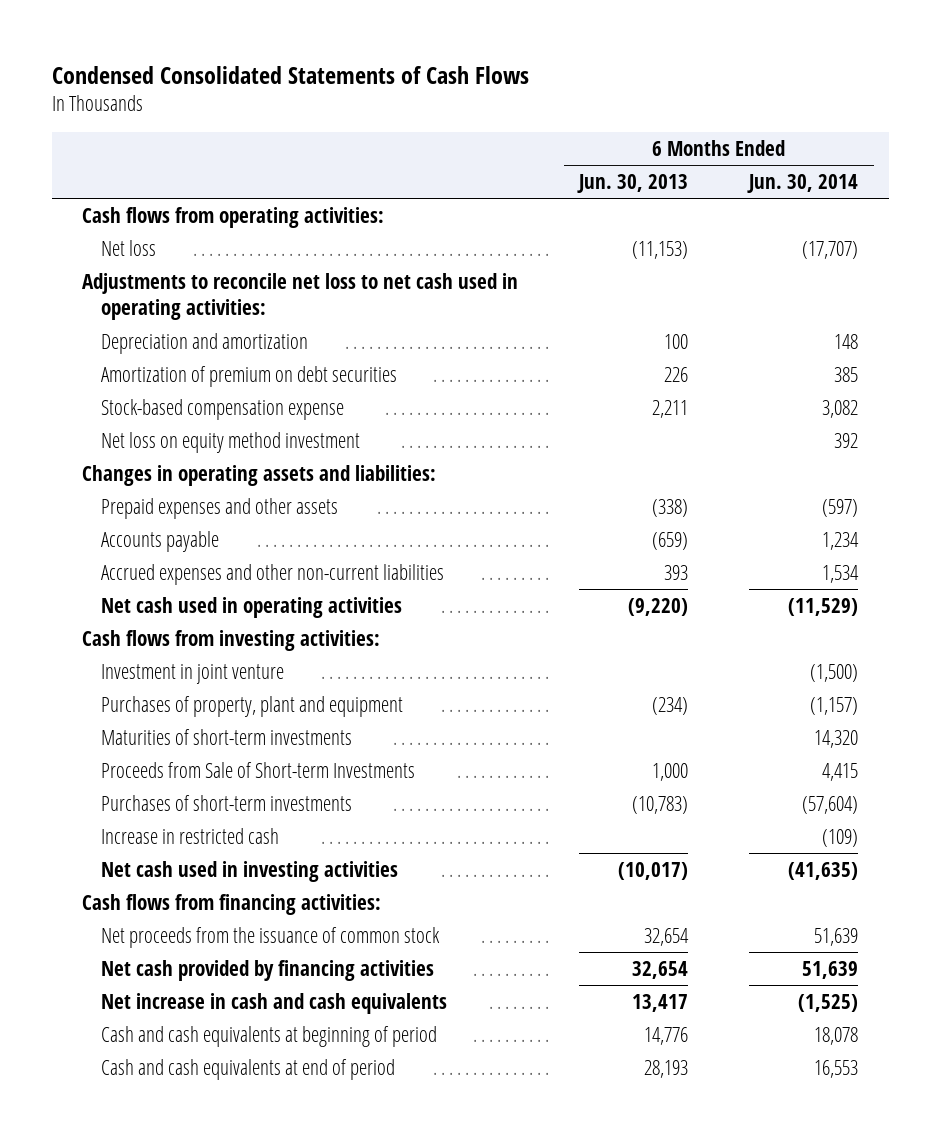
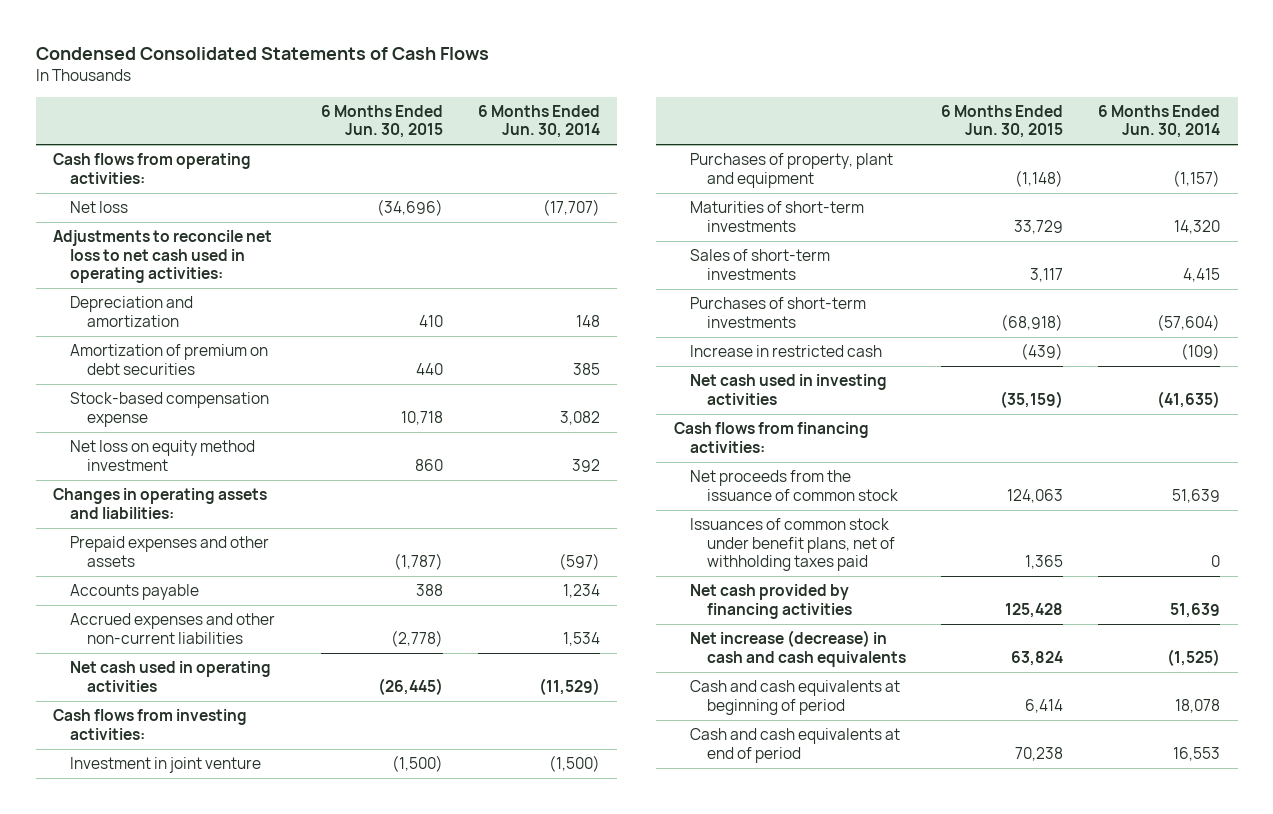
[577,174,689,194] Jun. 30, 2013 -> none
none -> [320,104,443,139] 6 Months Ended Jun. 30, 2015
[101,761,416,778] Proceeds from Sale of Short-term Investments -> [690,249,831,280] Sales of short-term investments
none -> [690,518,895,572] Issuances of common stock under benefit plans, net of withholding taxes paid
[101,992,448,1014] Net increase in cash and cash equivalents -> [690,630,906,667] Net increase (decrease) in cash and cash equivalents

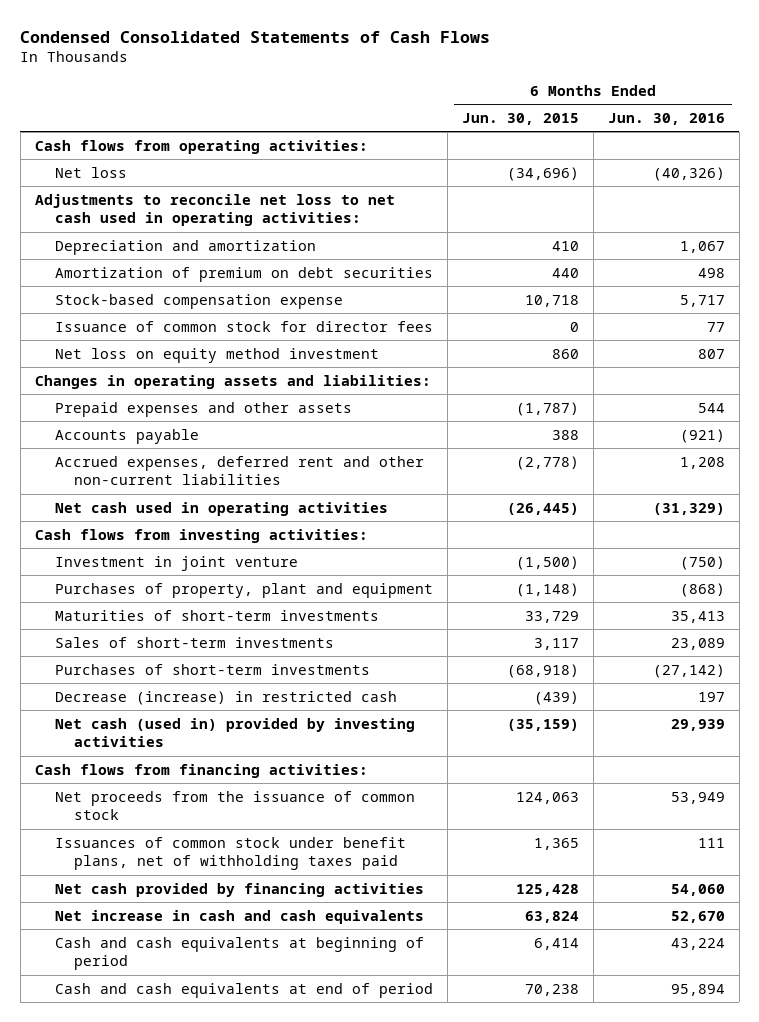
[477,104,600,139] 6 Months Ended Jun. 30, 2014 -> none
none -> [607,113,725,126] Jun. 30, 2016
none -> [54,320,433,332] Issuance of common stock for director fees
[69,613,275,644] Accrued expenses and other non-current liabilities -> [54,455,424,486] Accrued expenses, deferred rent and other non-current liabilities
[690,345,883,358] Increase in restricted cash -> [54,690,397,705] Decrease (increase) in restricted cash
[690,374,888,405] Net cash used in investing activities -> [54,717,415,748] Net cash (used in) provided by investing activities
[690,630,906,667] Net increase (decrease) in cash and cash equivalents -> [54,909,424,924] Net increase in cash and cash equivalents

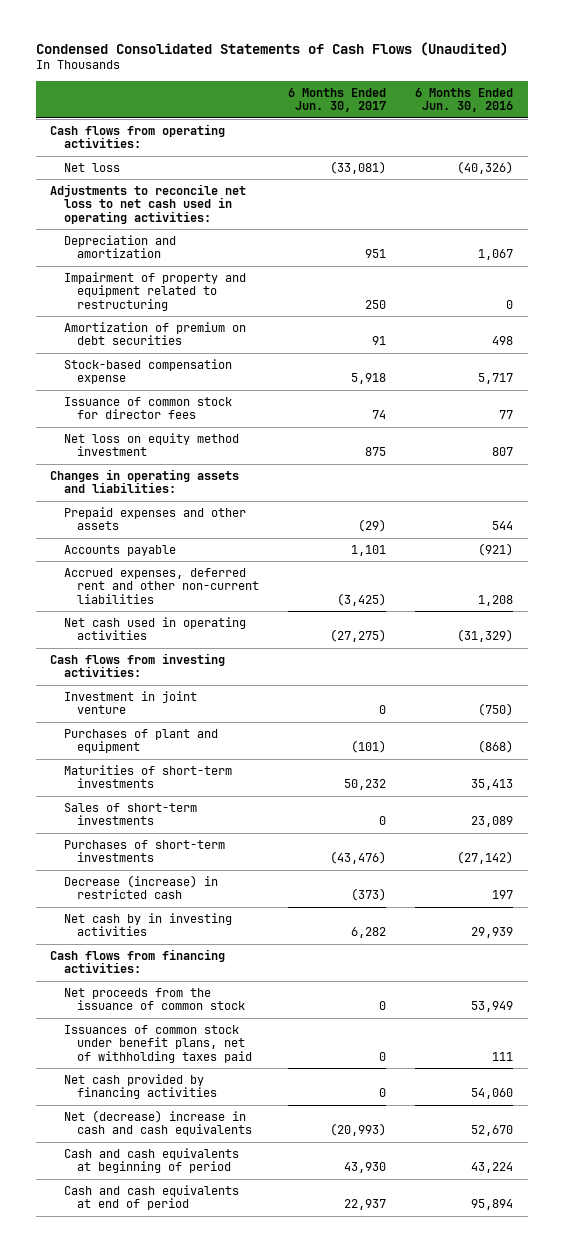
[20,30,491,43] Condensed Consolidated Statements of Cash Flows -> [35,41,508,56] Condensed Consolidated Statements of Cash Flows (Unaudited)
[461,113,579,126] Jun. 30, 2015 -> none
none -> [288,87,387,113] 6 Months Ended Jun. 30, 2017
none -> [63,271,246,312] Impairment of property and equipment related to restructuring
[54,582,433,598] Purchases of property, plant and equipment -> [63,728,218,754] Purchases of plant and equipment
[54,717,415,748] Net cash (used in) provided by investing activities -> [63,912,232,937] Net cash by in investing activities
[54,909,424,924] Net increase in cash and cash equivalents -> [63,1109,252,1137] Net (decrease) increase in cash and cash equivalents

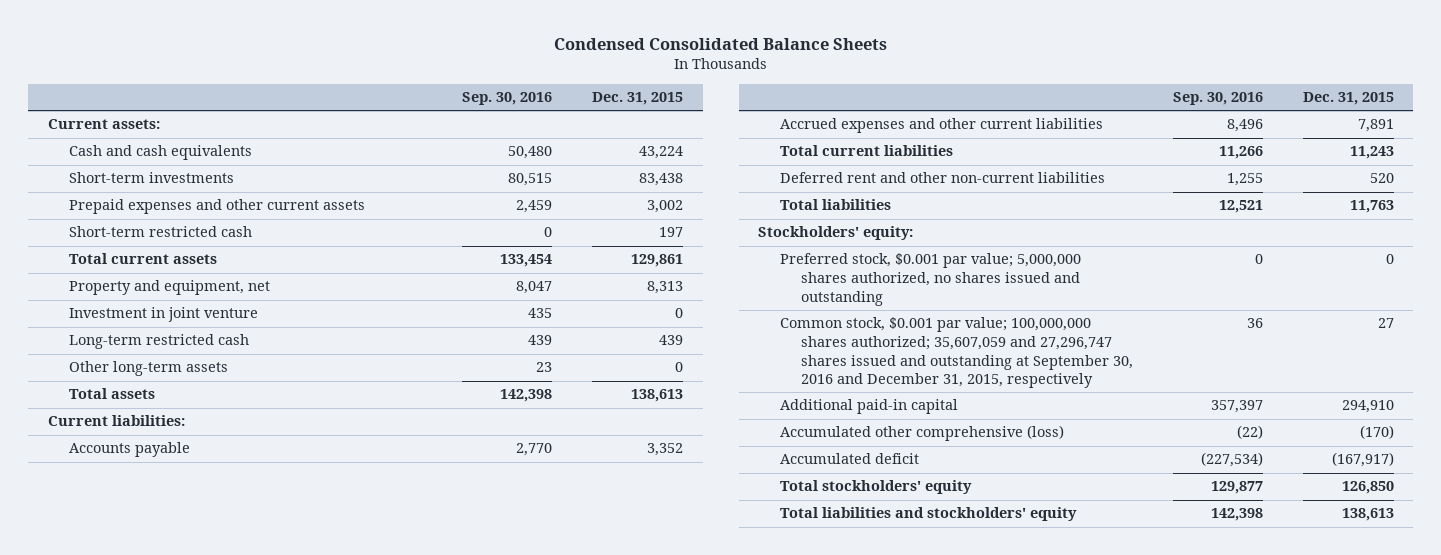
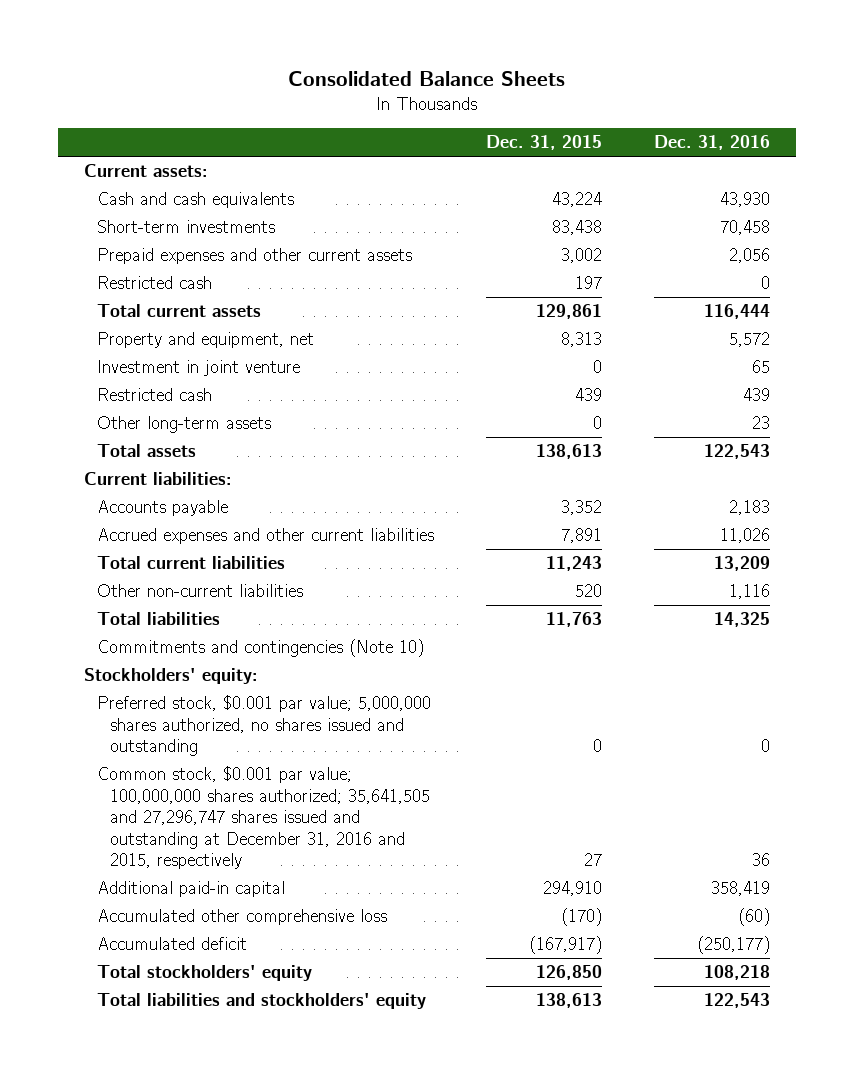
[553,37,887,50] Condensed Consolidated Balance Sheets -> [288,71,566,87] Consolidated Balance Sheets
[461,92,552,106] Sep. 30, 2016 -> none
none -> [653,135,770,151] Dec. 31, 2016
[68,226,252,238] Short-term restricted cash -> [97,276,213,290] Restricted cash
[68,334,249,350] Long-term restricted cash -> [97,388,213,402] Restricted cash
[779,172,1105,184] Deferred rent and other non-current liabilities -> [97,584,304,598] Other non-current liabilities
none -> [97,639,425,658] Commitments and contingencies (Note 10)
[779,317,1133,389] Common stock, $0.001 par value; 100,000,000 shares authorized; 35,607,059 and 27,296,747 shares issued and outstanding at September 30, 2016 and December 31, 2015, respectively -> [97,766,430,869] Common stock, $0.001 par value; 100,000,000 shares authorized; 35,641,505 and 27,296,747 shares issued and outstanding at December 31, 2016 and 2015, respectively
[779,425,1064,442] Accumulated other comprehensive (loss) -> [97,909,388,926] Accumulated other comprehensive loss

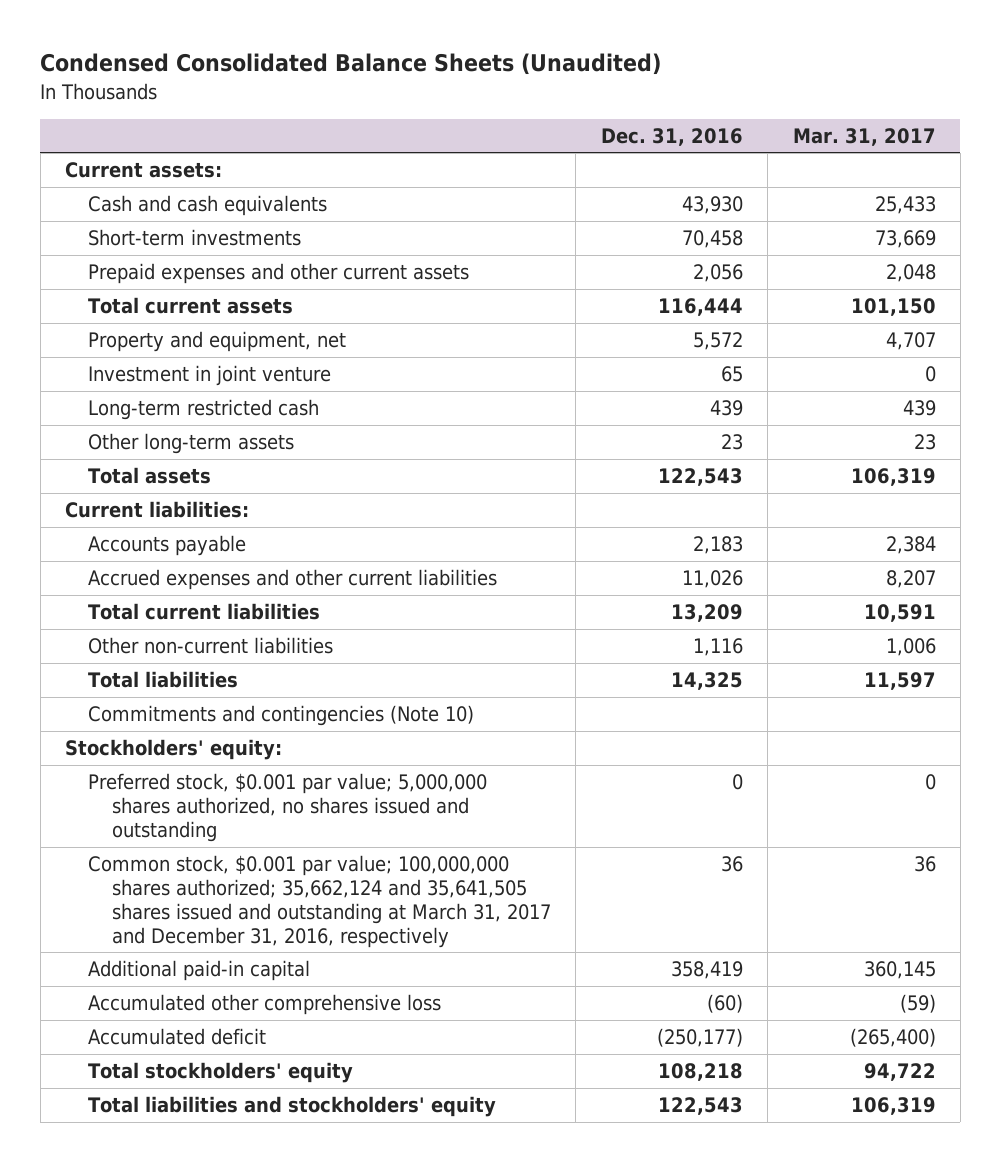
[288,71,566,87] Consolidated Balance Sheets -> [40,53,662,76] Condensed Consolidated Balance Sheets (Unaudited)
[485,135,602,151] Dec. 31, 2015 -> none
none -> [792,127,936,146] Mar. 31, 2017
[97,276,213,290] Restricted cash -> none
[97,388,213,402] Restricted cash -> [88,399,320,421] Long-term restricted cash
[97,766,430,869] Common stock, $0.001 par value; 100,000,000 shares authorized; 35,641,505 and 27,296,747 shares issued and outstanding at December 31, 2016 and 2015, respectively -> [88,855,551,948] Common stock, $0.001 par value; 100,000,000 shares authorized; 35,662,124 and 35,641,505 shares issued and outstanding at March 31, 2017 and December 31, 2016, respectively

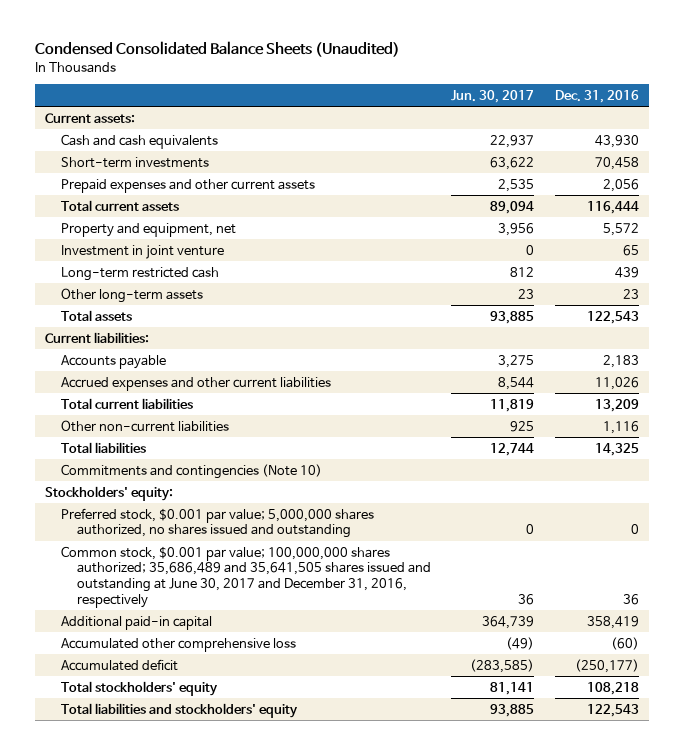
[792,127,936,146] Mar. 31, 2017 -> none
none -> [451,89,535,103] Jun. 30, 2017
[88,855,551,948] Common stock, $0.001 par value; 100,000,000 shares authorized; 35,662,124 and 35,641,505 shares issued and outstanding at March 31, 2017 and December 31, 2016, respectively -> [60,545,432,608] Common stock, $0.001 par value; 100,000,000 shares authorized; 35,686,489 and 35,641,505 shares issued and outstanding at June 30, 2017 and December 31, 2016, respectively

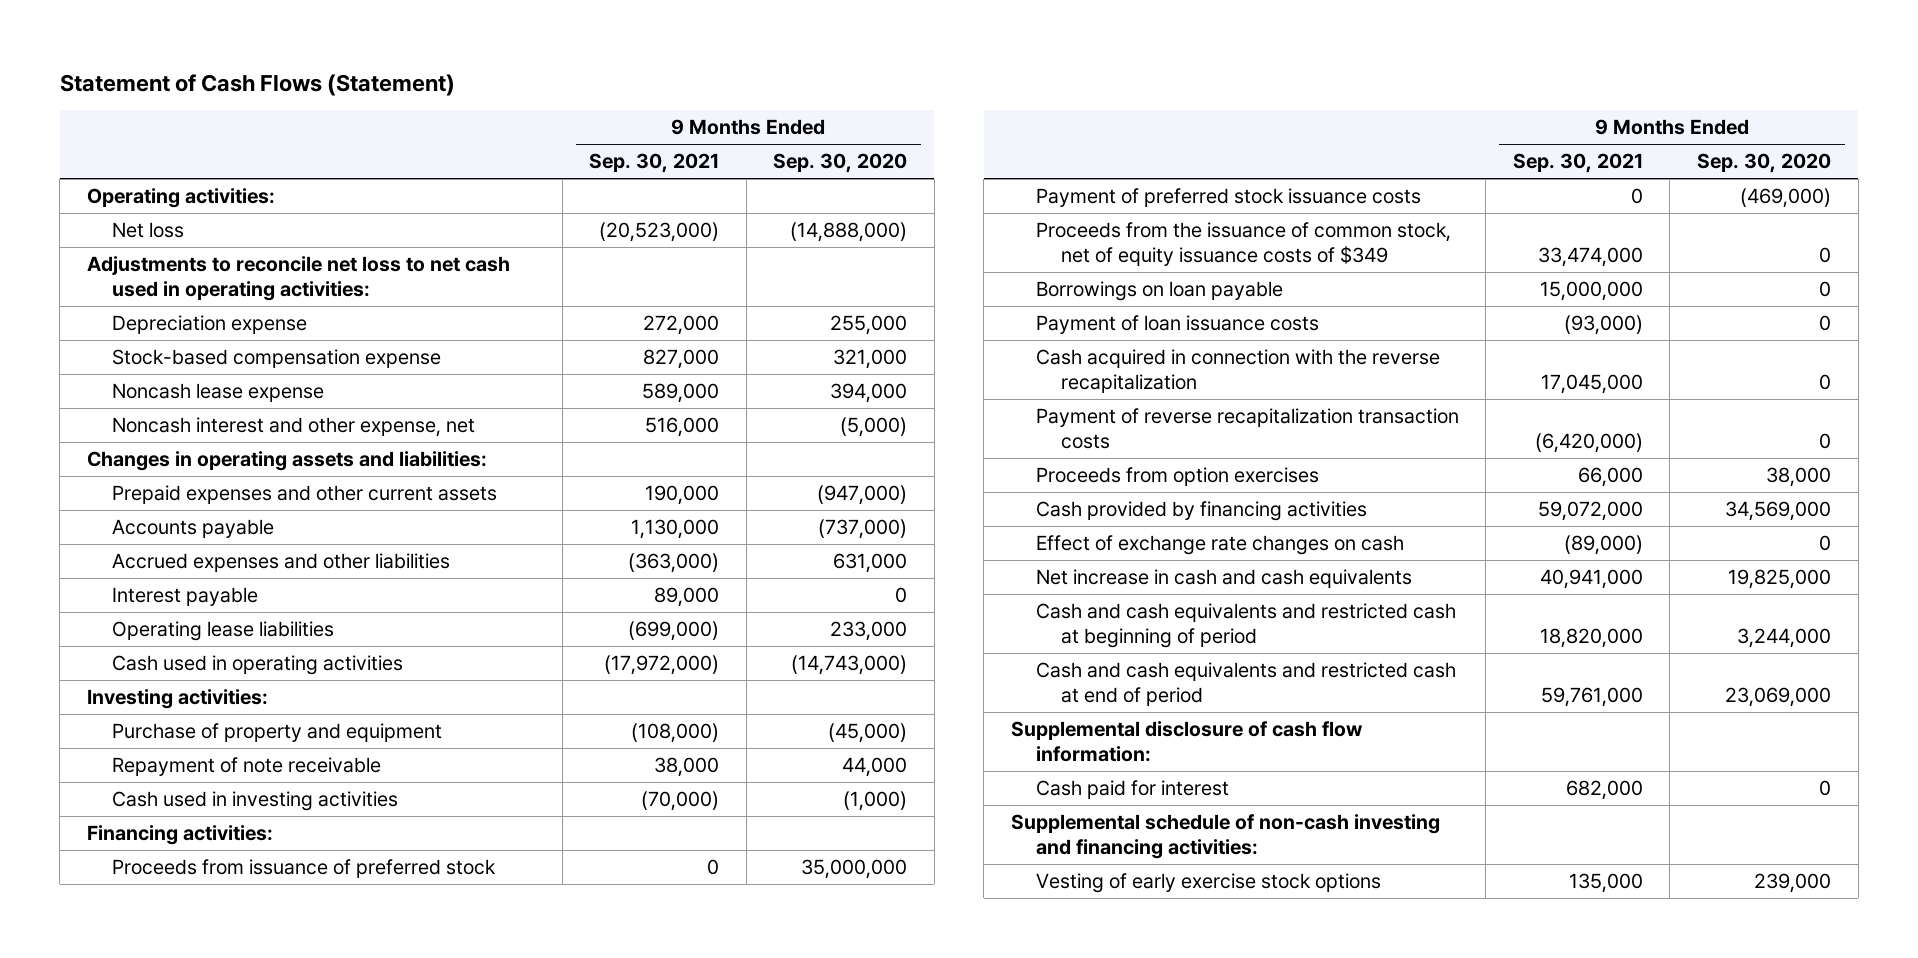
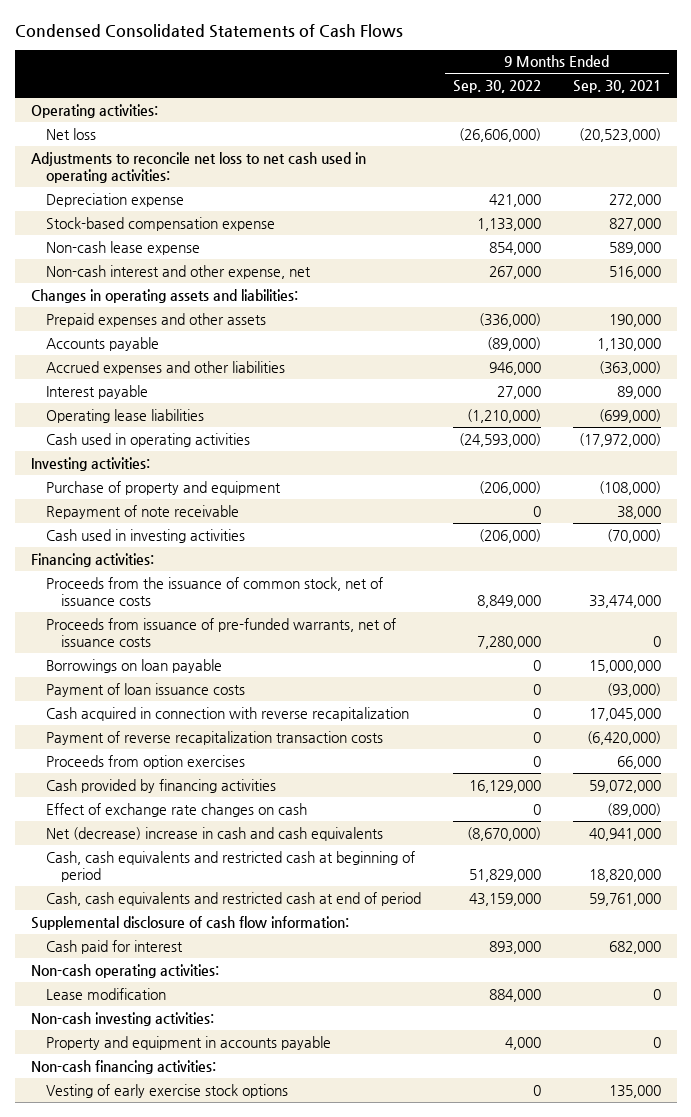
[59,73,455,96] Statement of Cash Flows (Statement) -> [14,23,403,38] Condensed Consolidated Statements of Cash Flows
[773,153,908,174] Sep. 30, 2020 -> none
none -> [452,80,541,94] Sep. 30, 2022
[112,382,325,402] Noncash lease expense -> [45,240,200,255] Non-cash lease expense
[112,416,476,437] Noncash interest and other expense, net -> [45,264,311,279] Non-cash interest and other expense, net
[112,484,498,504] Prepaid expenses and other current assets -> [45,312,266,327] Prepaid expenses and other assets
[112,858,497,878] Proceeds from issuance of preferred stock -> none
[1035,187,1421,207] Payment of preferred stock issuance costs -> none
[1035,221,1451,266] Proceeds from the issuance of common stock, net of equity issuance costs of $349 -> [45,576,383,606] Proceeds from the issuance of common stock, net of issuance costs
none -> [45,617,396,647] Proceeds from issuance of pre-funded warrants, net of issuance costs
[1035,348,1440,393] Cash acquired in connection with the reverse recapitalization -> [45,706,409,721] Cash acquired in connection with reverse recapitalization
[1035,568,1412,588] Net increase in cash and cash equivalents -> [45,826,383,841] Net (decrease) increase in cash and cash equivalents
[1035,602,1456,648] Cash and cash equivalents and restricted cash at beginning of period -> [45,850,415,882] Cash, cash equivalents and restricted cash at beginning of period
[1035,661,1456,706] Cash and cash equivalents and restricted cash at end of period -> [45,891,421,906] Cash, cash equivalents and restricted cash at end of period
none -> [30,963,219,978] Non-cash operating activities:
none -> [45,987,166,1000] Lease modification
none -> [30,1011,214,1026] Non-cash investing activities:
none -> [45,1035,331,1050] Property and equipment in accounts payable
[1010,813,1440,859] Supplemental schedule of non-cash investing and financing activities: -> [30,1059,216,1074] Non-cash financing activities:

